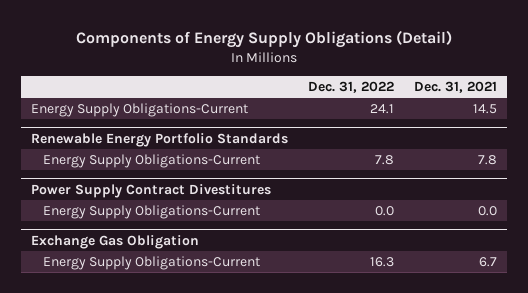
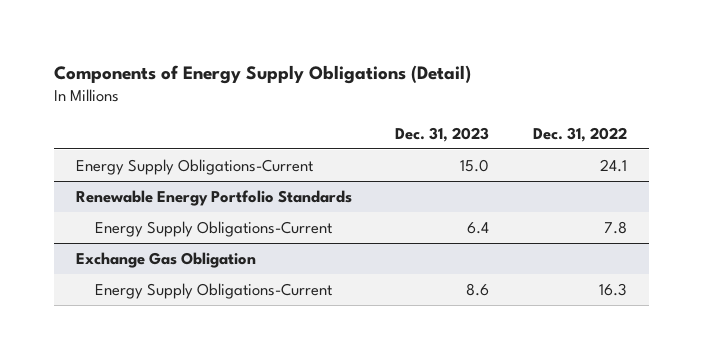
[414,80,498,93] Dec. 31, 2021 -> none
none -> [395,126,490,142] Dec. 31, 2023
[31,183,272,198] Power Supply Contract Divestitures -> none
[43,205,261,220] Energy Supply Obligations-Current -> none

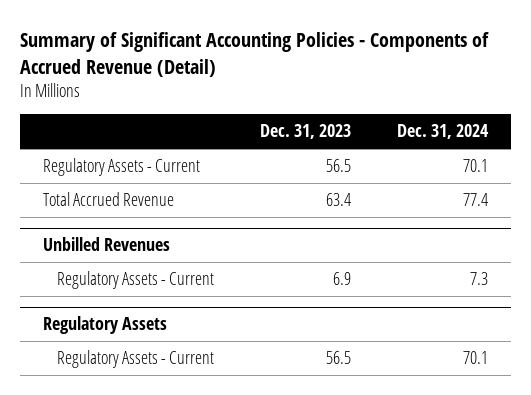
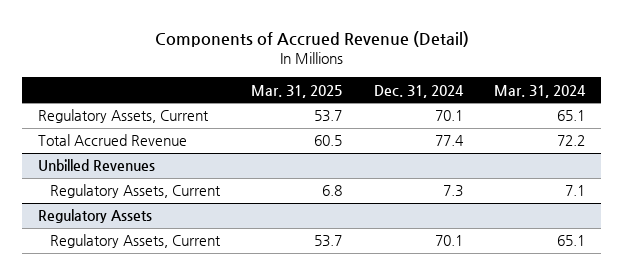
[19,31,489,77] Summary of Significant Accounting Policies - Components of Accrued Revenue (Detail) -> [154,31,469,48] Components of Accrued Revenue (Detail)
[260,124,352,140] Dec. 31, 2023 -> none
none -> [251,84,343,98] Mar. 31, 2025
none -> [494,84,587,98] Mar. 31, 2024
[43,158,201,177] Regulatory Assets - Current -> [38,109,210,124] Regulatory Assets, Current
[56,271,214,290] Regulatory Assets - Current -> [49,184,221,199] Regulatory Assets, Current
[56,350,214,369] Regulatory Assets - Current -> [49,234,221,249] Regulatory Assets, Current

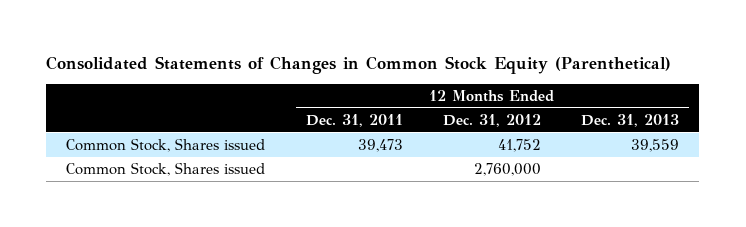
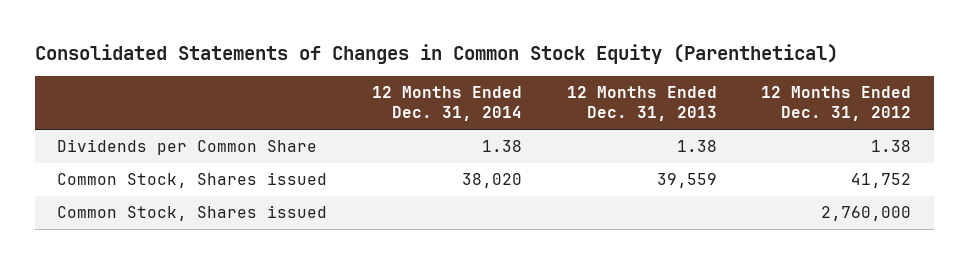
[305,113,403,127] Dec. 31, 2011 -> none
none -> [371,86,522,122] 12 Months Ended Dec. 31, 2014
none -> [57,139,318,156] Dividends per Common Share

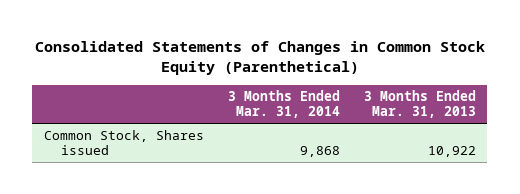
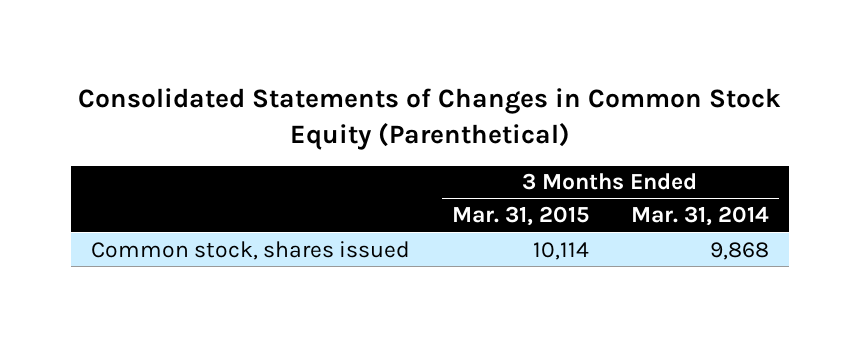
[363,89,476,119] 3 Months Ended Mar. 31, 2013 -> none
none -> [451,206,589,227] Mar. 31, 2015
[43,130,204,156] Common Stock, Shares issued -> [91,240,411,260] Common stock, shares issued

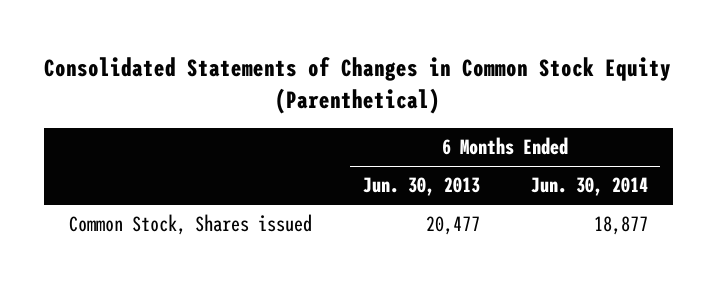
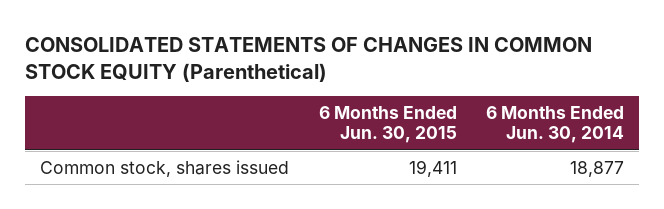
[44,56,672,114] Consolidated Statements of Changes in Common Stock Equity (Parenthetical) -> [24,36,592,82] CONSOLIDATED STATEMENTS OF CHANGES IN COMMON STOCK EQUITY (Parenthetical)
[362,177,480,197] Jun. 30, 2013 -> none
none -> [318,106,457,144] 6 Months Ended Jun. 30, 2015
[69,214,313,236] Common Stock, Shares issued -> [39,160,289,178] Common stock, shares issued

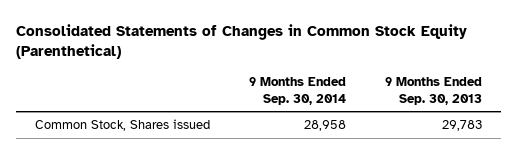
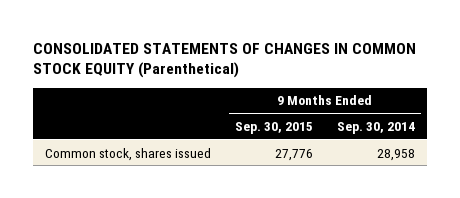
[15,23,467,60] Consolidated Statements of Changes in Common Stock Equity (Parenthetical) -> [32,42,416,79] CONSOLIDATED STATEMENTS OF CHANGES IN COMMON STOCK EQUITY (Parenthetical)
[384,77,482,105] 9 Months Ended Sep. 30, 2013 -> none
none -> [235,121,314,134] Sep. 30, 2015
[35,119,211,132] Common Stock, Shares issued -> [44,147,211,161] Common stock, shares issued

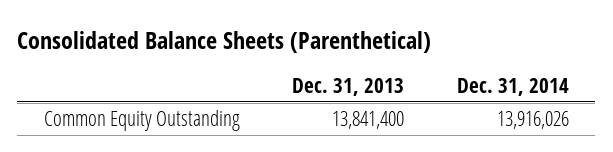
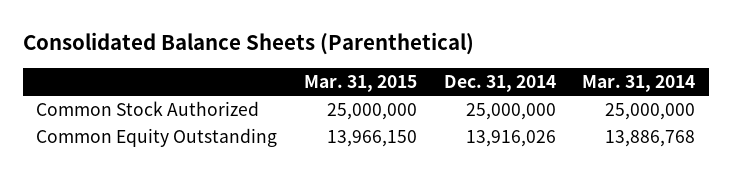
[292,77,405,96] Dec. 31, 2013 -> none
none -> [303,75,417,93] Mar. 31, 2015
none -> [582,75,696,93] Mar. 31, 2014
none -> [36,101,260,117] Common Stock Authorized

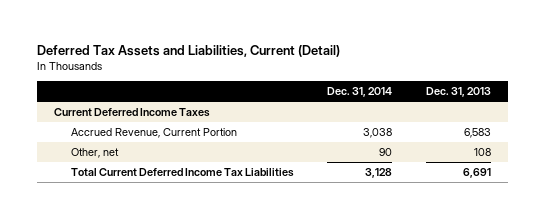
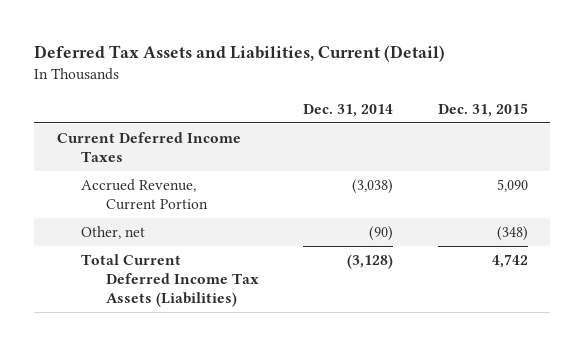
[425,87,491,98] Dec. 31, 2013 -> none
none -> [437,102,528,117] Dec. 31, 2015
[363,128,393,139] 3,038 -> [352,179,394,195] (3,038)
[379,148,393,157] 90 -> [369,226,394,242] (90)
[71,168,295,178] Total Current Deferred Income Tax Liabilities -> [81,254,259,307] Total Current Deferred Income Tax Assets (Liabilities)
[365,168,393,179] 3,128 -> [347,254,394,270] (3,128)

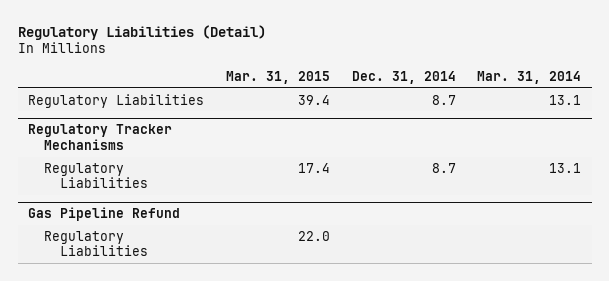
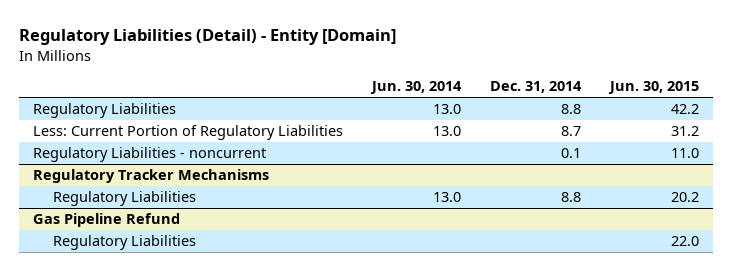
[17,24,266,40] Regulatory Liabilities (Detail) -> [19,29,397,46] Regulatory Liabilities (Detail) - Entity [Domain]
[225,70,330,84] Mar. 31, 2015 -> none
[477,70,582,84] Mar. 31, 2014 -> none
none -> [370,81,463,95] Jun. 30, 2014
none -> [607,81,699,95] Jun. 30, 2015
[431,94,456,105] 8.7 -> [560,104,581,115] 8.8
none -> [33,125,344,141] Less: Current Portion of Regulatory Liabilities
none -> [33,147,267,163] Regulatory Liabilities - noncurrent
[431,162,456,173] 8.7 -> [560,192,581,203] 8.8

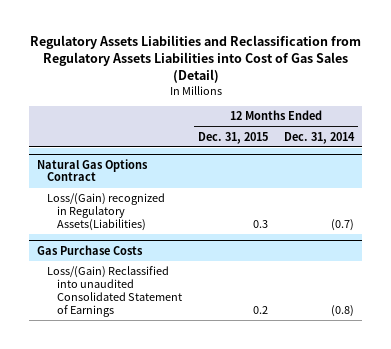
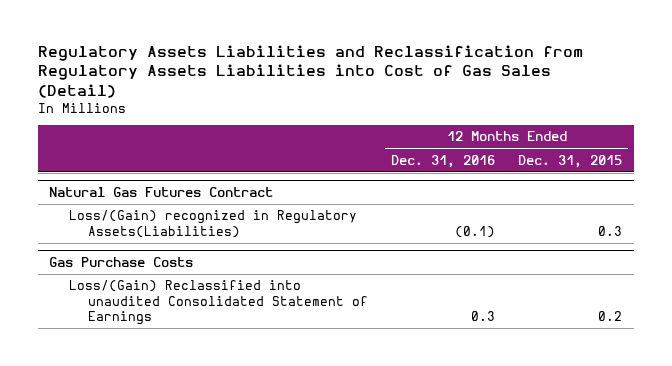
[284,131,356,144] Dec. 31, 2014 -> none
none -> [391,154,496,168] Dec. 31, 2016
[37,158,149,182] Natural Gas Options Contract -> [49,187,274,198] Natural Gas Futures Contract

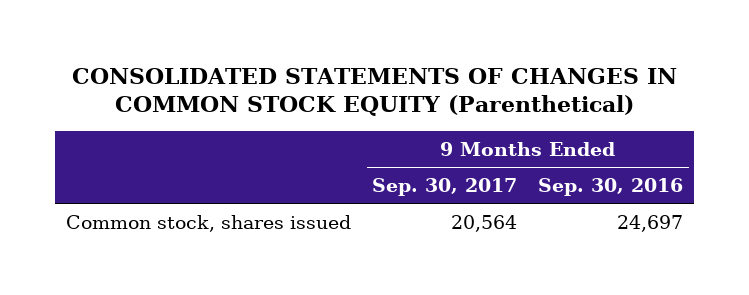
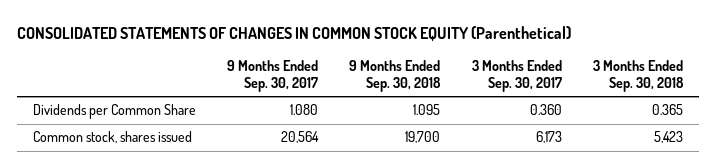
[538,177,684,196] Sep. 30, 2016 -> none
none -> [349,60,442,92] 9 Months Ended Sep. 30, 2018
none -> [471,60,562,92] 3 Months Ended Sep. 30, 2017
none -> [592,60,684,92] 3 Months Ended Sep. 30, 2018
none -> [32,104,196,120] Dividends per Common Share

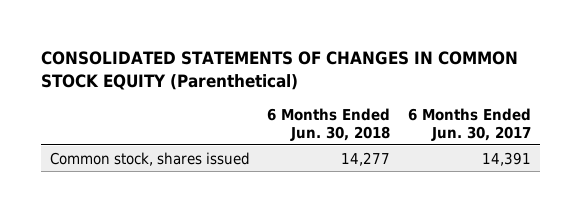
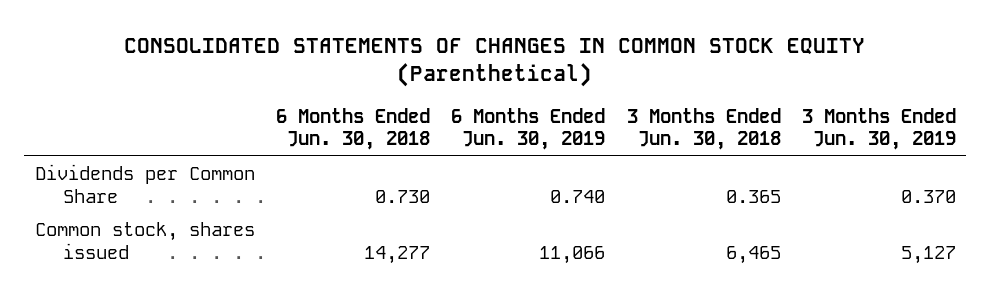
[408,107,532,141] 6 Months Ended Jun. 30, 2017 -> none
none -> [451,107,606,151] 6 Months Ended Jun. 30, 2019
none -> [626,107,781,151] 3 Months Ended Jun. 30, 2018
none -> [801,107,956,151] 3 Months Ended Jun. 30, 2019
none -> [35,164,256,203] Dividends per Common Share

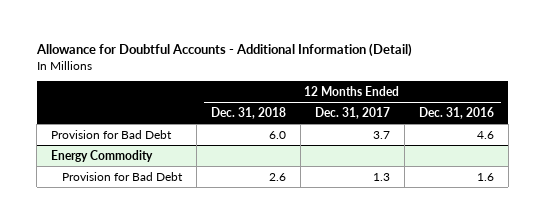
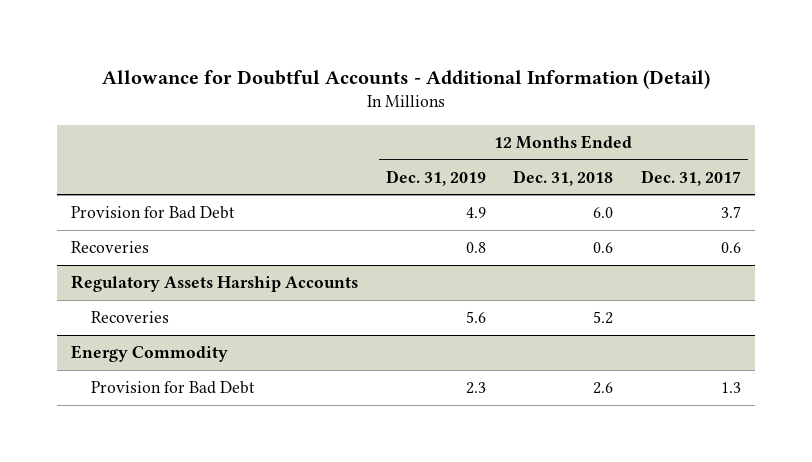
[418,106,494,119] Dec. 31, 2016 -> none
none -> [385,169,486,186] Dec. 31, 2019
none -> [70,241,149,254] Recoveries
none -> [70,275,358,293] Regulatory Assets Harship Accounts
none -> [90,311,169,324] Recoveries

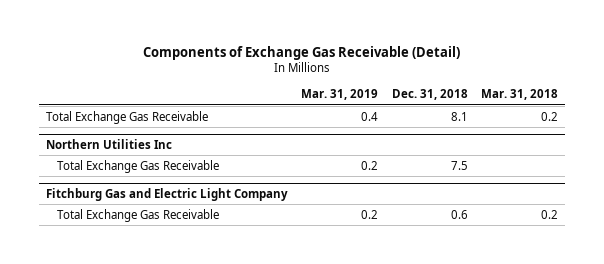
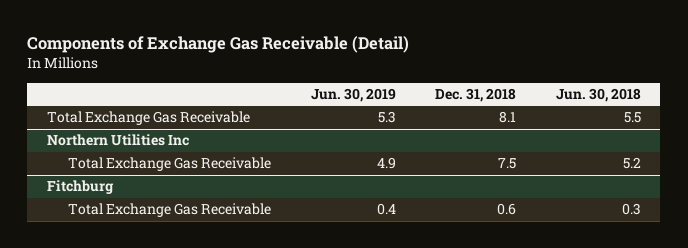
[301,89,379,101] Mar. 31, 2019 -> none
[481,89,559,101] Mar. 31, 2018 -> none
none -> [310,87,396,102] Jun. 30, 2019
none -> [555,87,641,102] Jun. 30, 2018
[45,187,288,201] Fitchburg Gas and Electric Light Company -> [47,180,115,195] Fitchburg

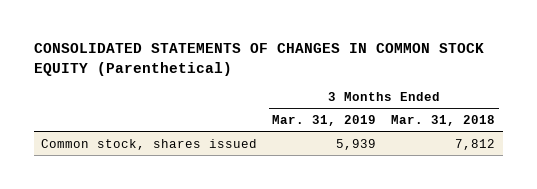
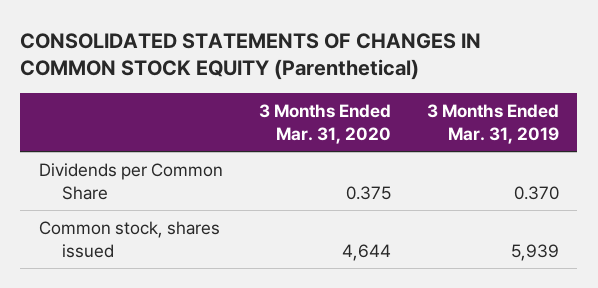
[391,115,496,127] Mar. 31, 2018 -> none
none -> [258,104,391,144] 3 Months Ended Mar. 31, 2020
none -> [38,162,223,200] Dividends per Common Share

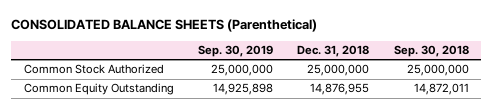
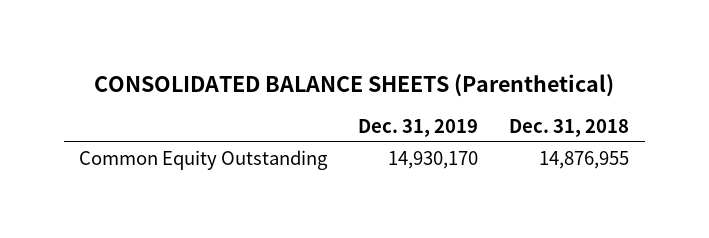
[198,45,274,58] Sep. 30, 2019 -> none
[393,45,469,58] Sep. 30, 2018 -> none
none -> [358,118,479,137] Dec. 31, 2019
[23,64,164,75] Common Stock Authorized -> none

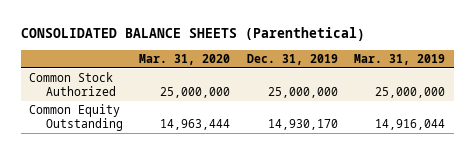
[509,118,630,137] Dec. 31, 2018 -> none
none -> [139,53,231,65] Mar. 31, 2020
none -> [354,53,446,65] Mar. 31, 2019
none -> [28,72,116,96] Common Stock Authorized

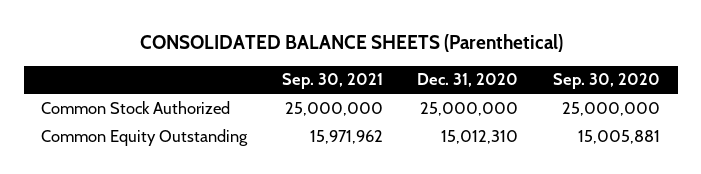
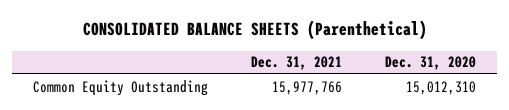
[281,73,383,90] Sep. 30, 2021 -> none
[553,73,661,90] Sep. 30, 2020 -> none
none -> [251,56,343,71] Dec. 31, 2021
[40,100,230,114] Common Stock Authorized -> none

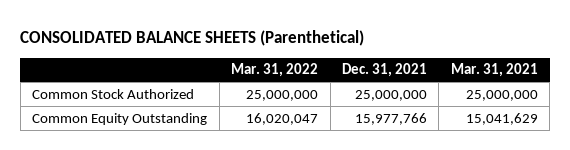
[384,56,476,71] Dec. 31, 2020 -> none
none -> [231,63,319,78] Mar. 31, 2022
none -> [450,63,538,78] Mar. 31, 2021
none -> [32,88,195,99] Common Stock Authorized

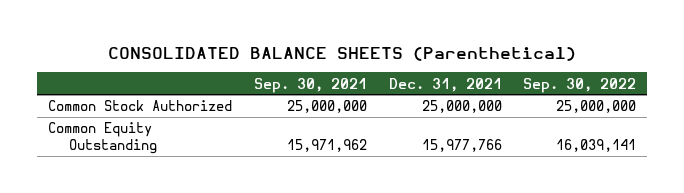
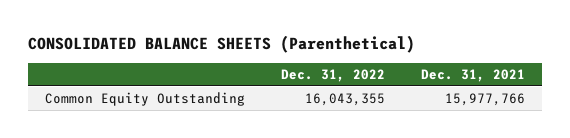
[253,77,367,93] Sep. 30, 2021 -> none
[523,77,637,93] Sep. 30, 2022 -> none
none -> [280,69,385,83] Dec. 31, 2022
[48,100,233,112] Common Stock Authorized -> none

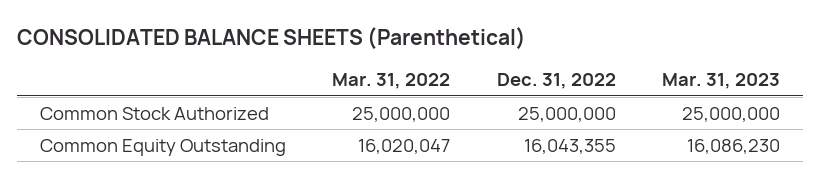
[420,69,525,83] Dec. 31, 2021 -> none
none -> [332,73,451,90] Mar. 31, 2022
none -> [661,73,780,90] Mar. 31, 2023
none -> [40,106,270,120] Common Stock Authorized

